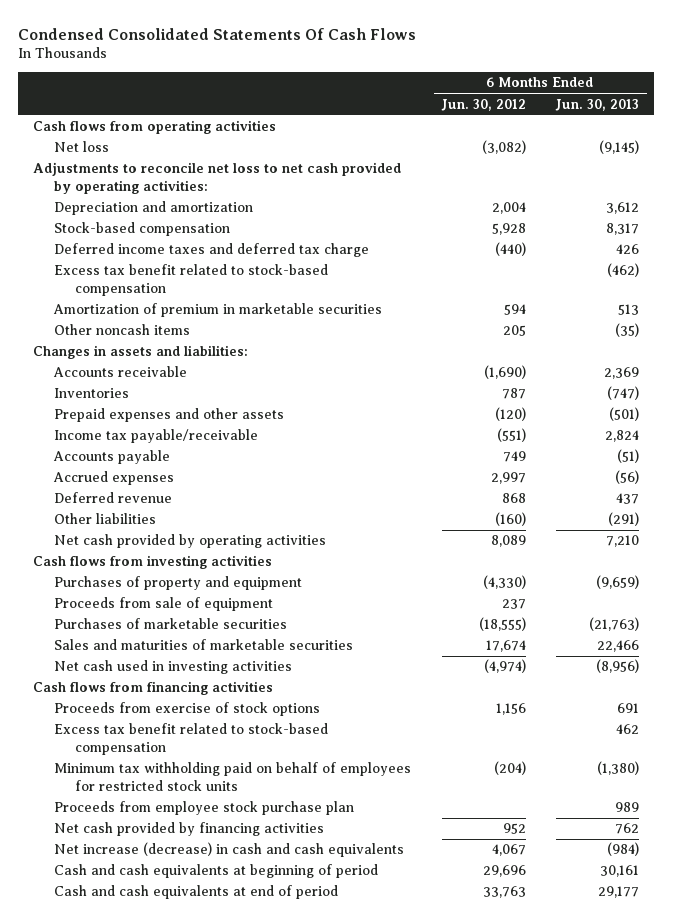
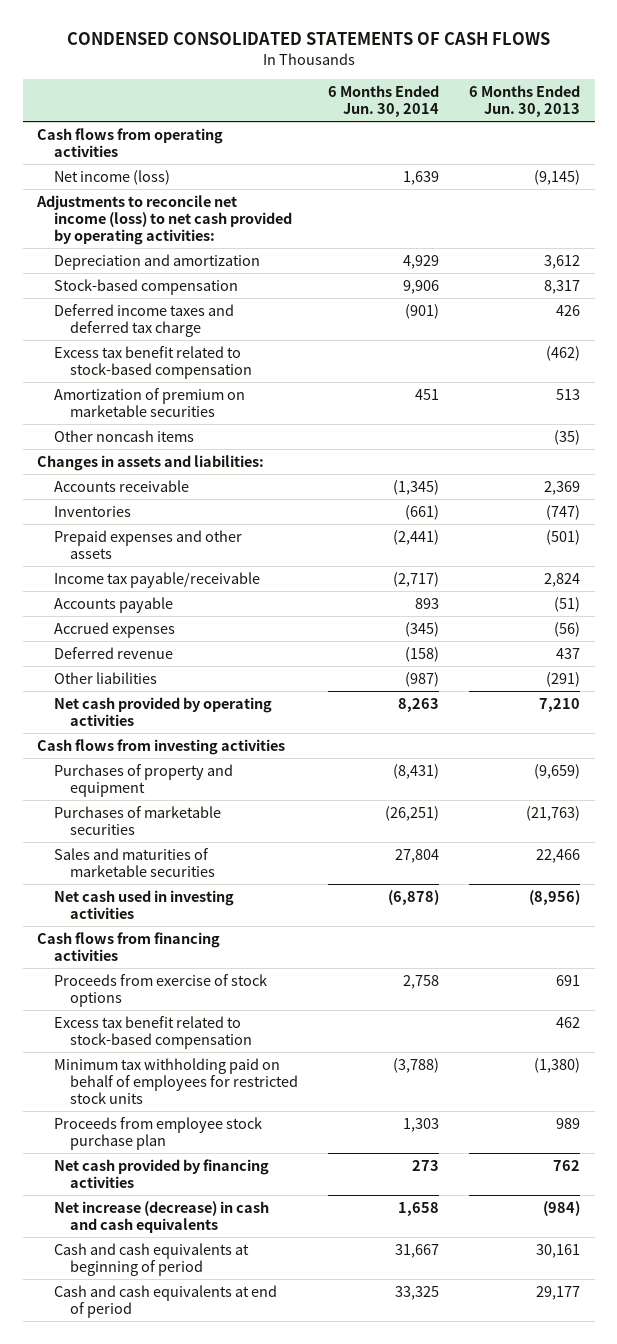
[18,27,417,40] Condensed Consolidated Statements Of Cash Flows -> [66,32,550,46] CONDENSED CONSOLIDATED STATEMENTS OF CASH FLOWS
[440,98,526,111] Jun. 30, 2012 -> none
none -> [328,85,440,118] 6 Months Ended Jun. 30, 2014
[54,141,110,153] Net loss -> [53,169,170,185] Net income (loss)
[33,162,402,195] Adjustments to reconcile net loss to net cash provided by operating activities: -> [36,194,292,246] Adjustments to reconcile net income (loss) to net cash provided by operating activities:
[53,303,383,318] Amortization of premium in marketable securities -> [53,387,245,417] Amortization of premium on marketable securities
[54,597,274,612] Proceeds from sale of equipment -> none

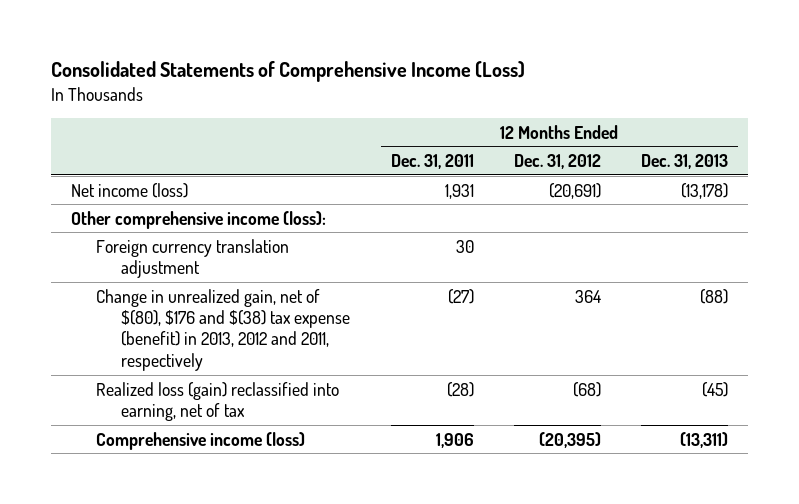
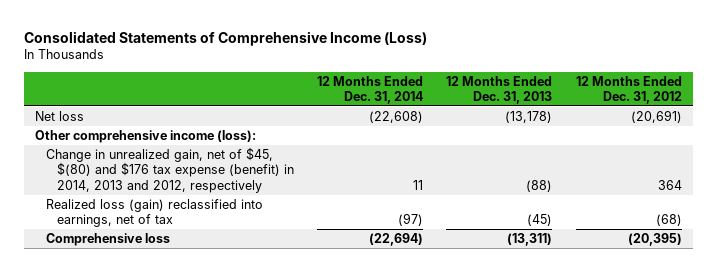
[390,153,474,169] Dec. 31, 2011 -> none
none -> [317,75,424,104] 12 Months Ended Dec. 31, 2014
[70,182,188,198] Net income (loss) -> [35,110,85,121] Net loss
[96,238,290,278] Foreign currency translation adjustment -> none
[96,288,351,371] Change in unrealized gain, net of $(80), $176 and $(38) tax expense (benefit) in 2013, 2012 and 2011, respectively -> [46,146,294,193] Change in unrealized gain, net of $45, $(80) and $176 tax expense (benefit) in 2014, 2013 and 2012, respectively
[96,381,340,421] Realized loss (gain) reclassified into earning, net of tax -> [46,198,264,228] Realized loss (gain) reclassified into earnings, net of tax
[96,431,306,450] Comprehensive income (loss) -> [46,232,171,246] Comprehensive loss

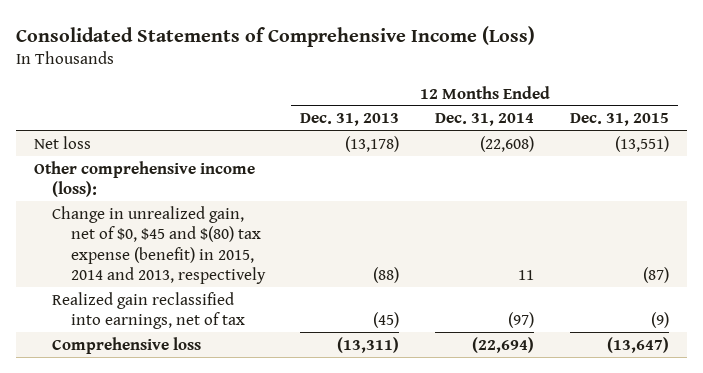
[575,75,682,104] 12 Months Ended Dec. 31, 2012 -> none
none -> [570,113,670,127] Dec. 31, 2015
[46,146,294,193] Change in unrealized gain, net of $45, $(80) and $176 tax expense (benefit) in 2014, 2013 and 2012, respectively -> [52,205,266,285] Change in unrealized gain, net of $0, $45 and $(80) tax expense (benefit) in 2015, 2014 and 2013, respectively
[46,198,264,228] Realized loss (gain) reclassified into earnings, net of tax -> [52,291,245,330] Realized gain reclassified into earnings, net of tax

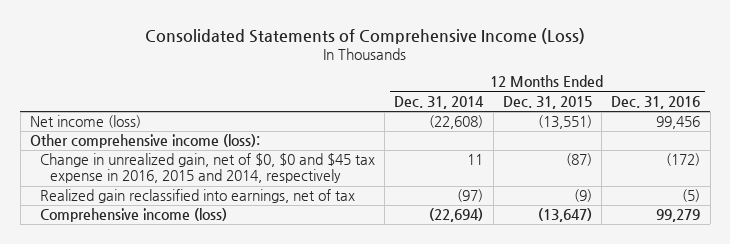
[300,113,400,127] Dec. 31, 2013 -> none
none -> [611,95,701,109] Dec. 31, 2016
[33,135,91,149] Net loss -> [30,115,142,129] Net income (loss)
[52,205,266,285] Change in unrealized gain, net of $0, $45 and $(80) tax expense (benefit) in 2015, 2014 and 2013, respectively -> [40,153,376,184] Change in unrealized gain, net of $0, $0 and $45 tax expense in 2016, 2015 and 2014, respectively
[52,336,202,354] Comprehensive loss -> [40,208,228,223] Comprehensive income (loss)

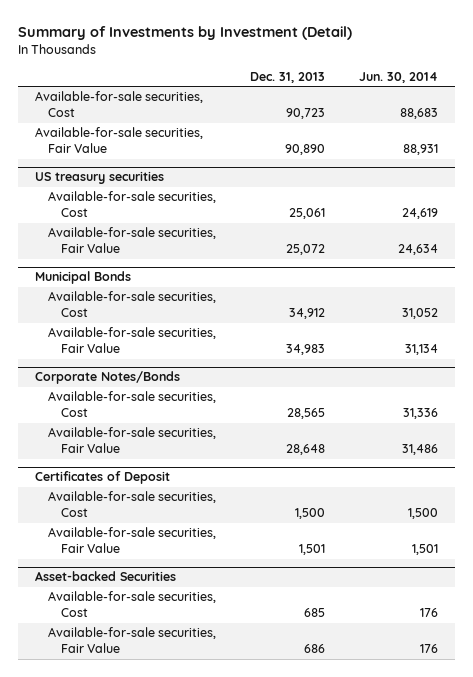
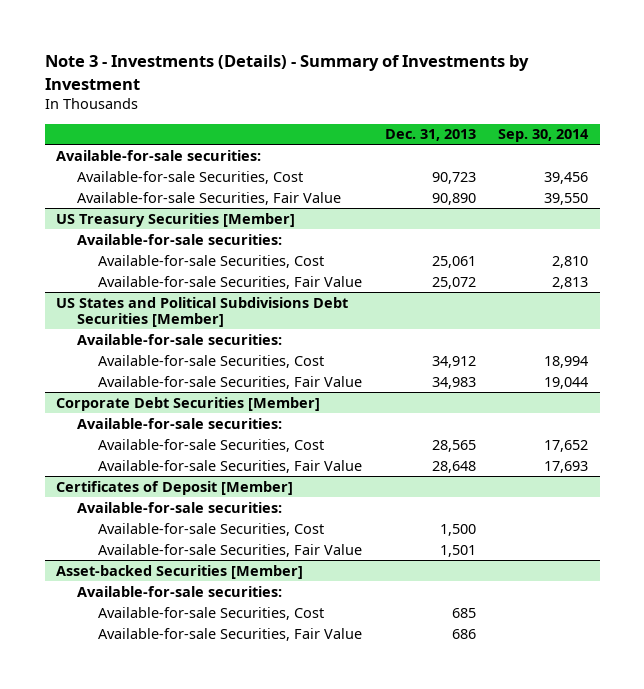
[17,26,352,41] Summary of Investments by Investment (Detail) -> [44,55,529,90] Note 3 - Investments (Details) - Summary of Investments by Investment
[359,72,439,84] Jun. 30, 2014 -> none
none -> [498,129,590,143] Sep. 30, 2014
[34,271,131,285] Municipal Bonds -> none
[34,371,180,385] Corporate Notes/Bonds -> none
none -> [56,149,262,161] Available-for-sale securities:
[34,91,203,118] Available-for-sale securities, Cost -> [77,170,304,184] Available-for-sale Securities, Cost
[34,127,203,154] Available-for-sale securities, Fair Value -> [77,191,342,205] Available-for-sale Securities, Fair Value
[34,171,164,185] US treasury securities -> [56,212,296,227] US Treasury Securities [Member]
none -> [77,233,283,245] Available-for-sale securities:
[47,191,216,218] Available-for-sale securities, Cost -> [98,254,325,268] Available-for-sale Securities, Cost
[47,227,216,254] Available-for-sale securities, Fair Value -> [98,275,363,289] Available-for-sale Securities, Fair Value
none -> [56,296,349,328] US States and Political Subdivisions Debt Securities [Member]
none -> [77,333,283,345] Available-for-sale securities:
[47,291,216,318] Available-for-sale securities, Cost -> [98,354,325,368] Available-for-sale Securities, Cost
[47,327,216,354] Available-for-sale securities, Fair Value -> [98,375,363,389] Available-for-sale Securities, Fair Value
none -> [56,396,321,411] Corporate Debt Securities [Member]
none -> [77,417,283,429] Available-for-sale securities:
[47,391,216,418] Available-for-sale securities, Cost -> [98,438,325,452] Available-for-sale Securities, Cost
[47,427,216,454] Available-for-sale securities, Fair Value -> [98,459,363,473] Available-for-sale Securities, Fair Value
[34,471,170,485] Certificates of Deposit -> [56,480,294,495] Certificates of Deposit [Member]
none -> [77,501,283,513] Available-for-sale securities:
[47,491,216,518] Available-for-sale securities, Cost -> [98,522,325,536] Available-for-sale Securities, Cost
[47,527,216,554] Available-for-sale securities, Fair Value -> [98,543,363,557] Available-for-sale Securities, Fair Value
[34,571,176,582] Asset-backed Securities -> [56,564,304,579] Asset-backed Securities [Member]
none -> [77,585,283,597] Available-for-sale securities:
[47,591,216,618] Available-for-sale securities, Cost -> [98,606,325,620] Available-for-sale Securities, Cost
[47,627,216,654] Available-for-sale securities, Fair Value -> [98,627,363,641] Available-for-sale Securities, Fair Value

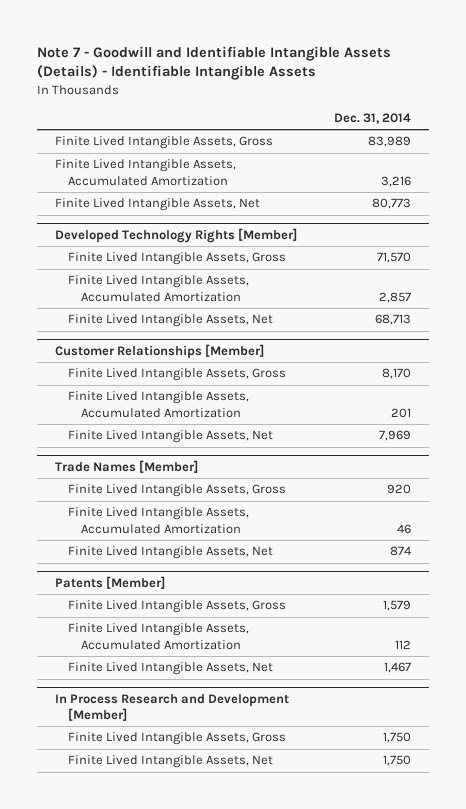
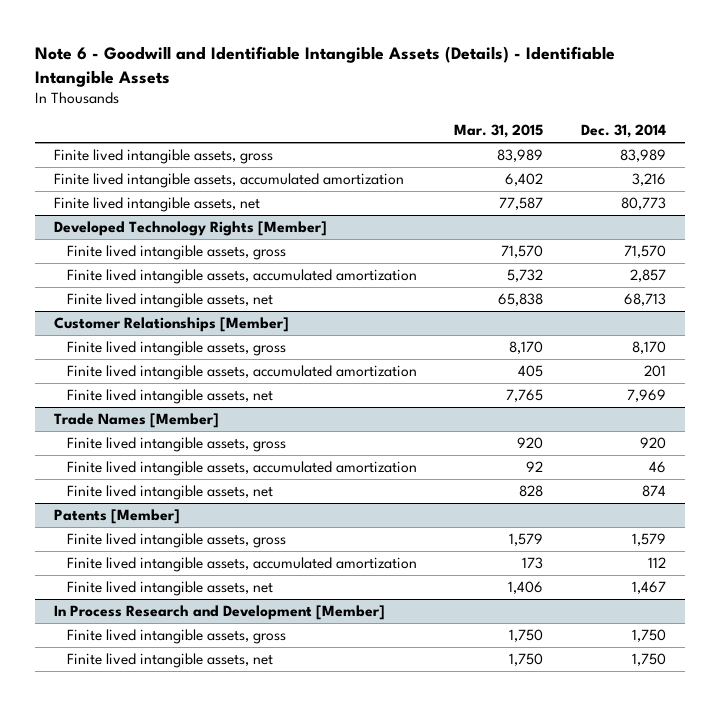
[36,45,391,81] Note 7 - Goodwill and Identifiable Intangible Assets (Details) - Identifiable Intangible Assets -> [35,45,616,87] Note 6 - Goodwill and Identifiable Intangible Assets (Details) - Identifiable Intangible Assets
none -> [454,124,544,139] Mar. 31, 2015
[55,136,274,150] Finite Lived Intangible Assets, Gross -> [53,148,273,164] Finite lived intangible assets, gross
[55,159,237,186] Finite Lived Intangible Assets, Accumulated Amortization -> [53,172,404,188] Finite lived intangible assets, accumulated amortization
[55,198,261,212] Finite Lived Intangible Assets, Net -> [53,196,260,212] Finite lived intangible assets, net
[67,252,286,266] Finite Lived Intangible Assets, Gross -> [66,244,286,260] Finite lived intangible assets, gross
[67,275,249,302] Finite Lived Intangible Assets, Accumulated Amortization -> [66,268,417,284] Finite lived intangible assets, accumulated amortization
[67,314,273,328] Finite Lived Intangible Assets, Net -> [66,292,273,308] Finite lived intangible assets, net
[67,368,286,382] Finite Lived Intangible Assets, Gross -> [66,340,286,356] Finite lived intangible assets, gross
[67,391,249,418] Finite Lived Intangible Assets, Accumulated Amortization -> [66,364,417,380] Finite lived intangible assets, accumulated amortization
[67,430,273,444] Finite Lived Intangible Assets, Net -> [66,388,273,404] Finite lived intangible assets, net
[67,484,286,498] Finite Lived Intangible Assets, Gross -> [66,436,286,452] Finite lived intangible assets, gross
[67,507,249,534] Finite Lived Intangible Assets, Accumulated Amortization -> [66,460,417,476] Finite lived intangible assets, accumulated amortization
[67,546,273,560] Finite Lived Intangible Assets, Net -> [66,484,273,500] Finite lived intangible assets, net
[67,600,286,614] Finite Lived Intangible Assets, Gross -> [66,532,286,548] Finite lived intangible assets, gross
[67,623,249,650] Finite Lived Intangible Assets, Accumulated Amortization -> [66,556,417,572] Finite lived intangible assets, accumulated amortization
[67,662,273,676] Finite Lived Intangible Assets, Net -> [66,580,273,596] Finite lived intangible assets, net
[67,732,286,746] Finite Lived Intangible Assets, Gross -> [66,628,286,644] Finite lived intangible assets, gross
[67,755,273,769] Finite Lived Intangible Assets, Net -> [66,652,273,668] Finite lived intangible assets, net

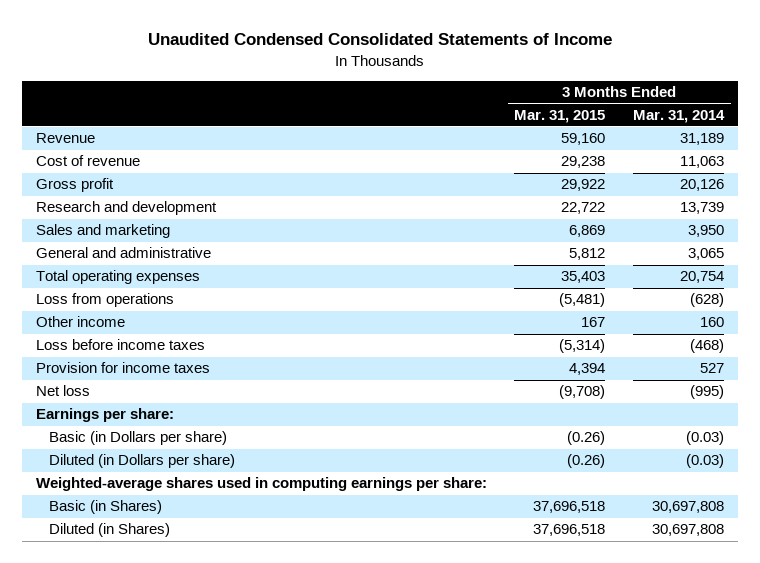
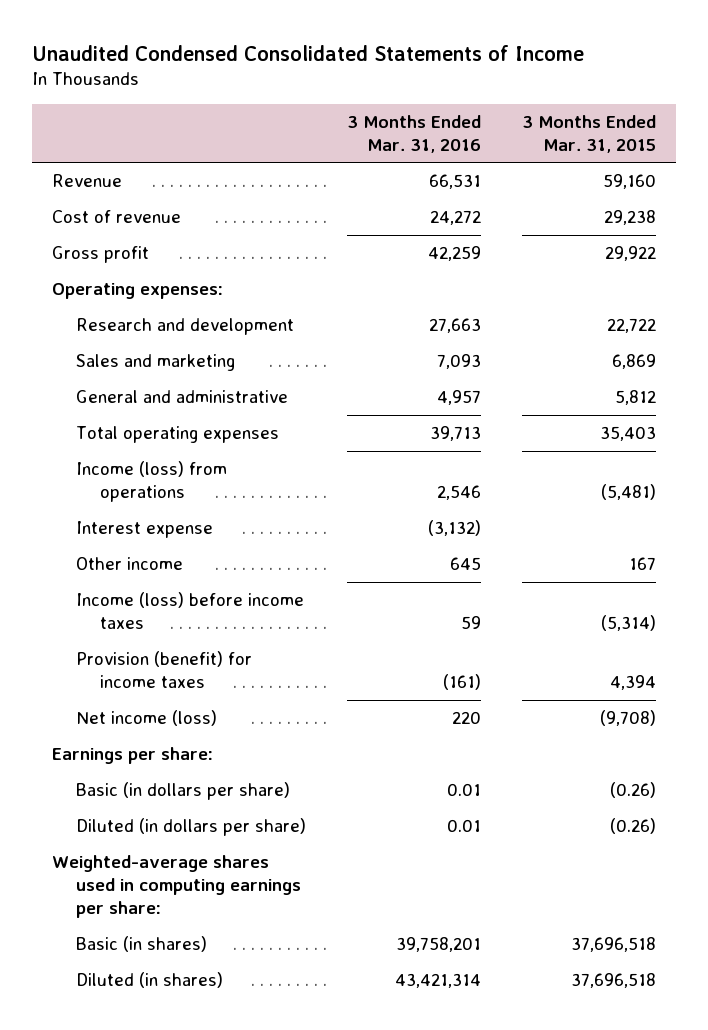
[632,109,725,123] Mar. 31, 2014 -> none
none -> [347,114,482,153] 3 Months Ended Mar. 31, 2016
none -> [52,283,224,300] Operating expenses:
[35,293,174,308] Loss from operations -> [76,461,228,503] Income (loss) from operations
none -> [76,521,214,539] Interest expense
[35,339,205,351] Loss before income taxes -> [76,592,305,630] Income (loss) before income taxes
[35,362,210,374] Provision for income taxes -> [76,651,253,689] Provision (benefit) for income taxes
[35,385,90,397] Net loss -> [76,710,218,727] Net income (loss)
[48,431,227,446] Basic (in Dollars per share) -> [76,782,291,801] Basic (in dollars per share)
[48,454,235,469] Diluted (in Dollars per share) -> [76,818,307,837] Diluted (in dollars per share)
[48,500,162,515] Basic (in Shares) -> [76,936,208,953] Basic (in shares)
[48,523,170,538] Diluted (in Shares) -> [76,972,224,989] Diluted (in shares)

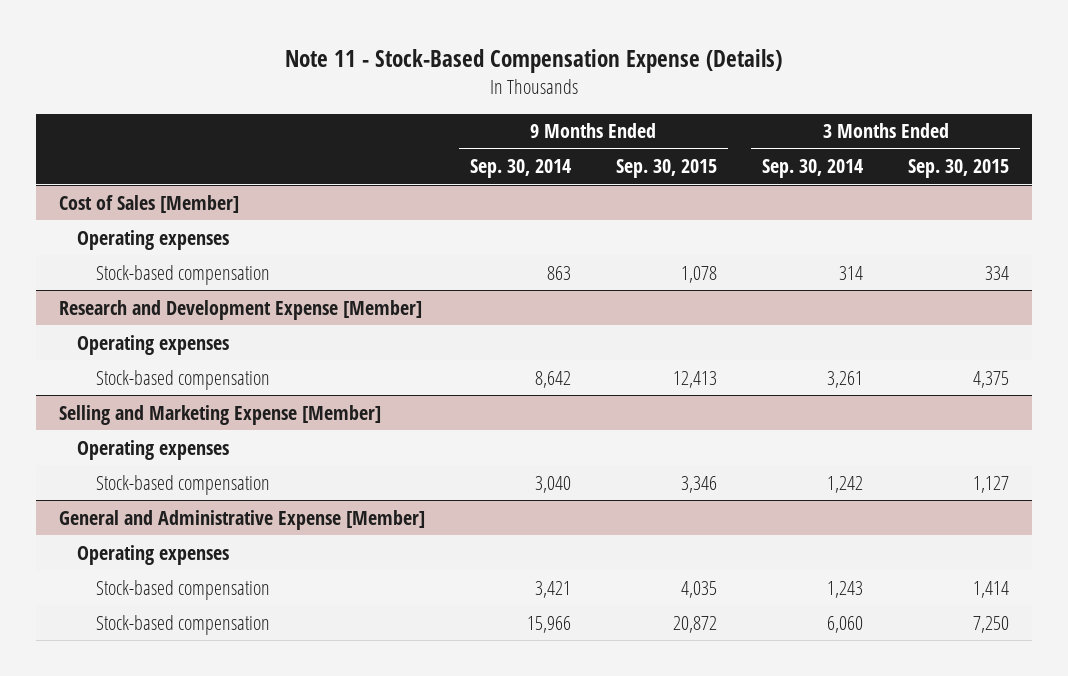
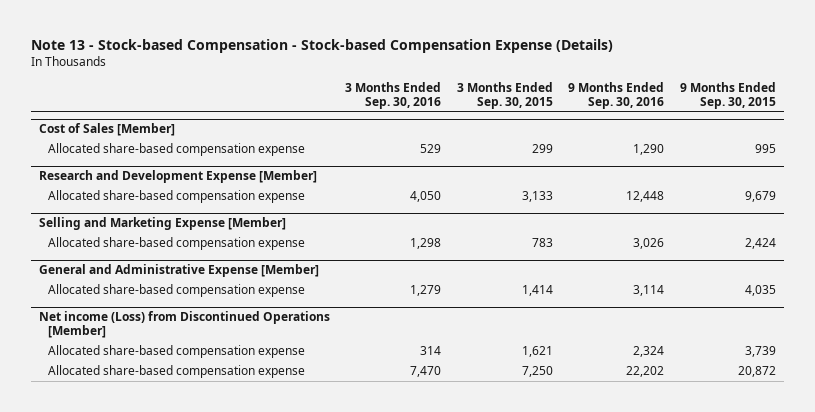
[284,49,782,74] Note 11 - Stock-Based Compensation Expense (Details) -> [30,38,613,53] Note 13 - Stock-based Compensation - Stock-based Compensation Expense (Details)
[469,159,571,179] Sep. 30, 2014 -> none
[762,159,864,179] Sep. 30, 2014 -> none
none -> [345,81,442,109] 3 Months Ended Sep. 30, 2016
none -> [568,81,665,109] 9 Months Ended Sep. 30, 2016
[77,229,230,250] Operating expenses -> none
[96,264,271,285] Stock-based compensation -> [48,143,306,157] Allocated share-based compensation expense
[680,265,717,283] 1,078 -> [754,144,776,154] 995
[985,265,1010,280] 334 -> [531,144,553,154] 299
[77,334,230,355] Operating expenses -> none
[96,369,271,390] Stock-based compensation -> [48,190,306,204] Allocated share-based compensation expense
[672,370,717,388] 12,413 -> [744,191,776,203] 9,679
[973,370,1010,388] 4,375 -> [521,191,553,203] 3,133
[77,439,230,460] Operating expenses -> none
[96,474,271,495] Stock-based compensation -> [48,237,306,251] Allocated share-based compensation expense
[680,475,717,493] 3,346 -> [744,238,776,250] 2,424
[973,475,1010,493] 1,127 -> [531,238,553,248] 783
[77,544,230,565] Operating expenses -> none
[96,579,271,600] Stock-based compensation -> [48,284,306,298] Allocated share-based compensation expense
none -> [38,311,330,339] Net income (Loss) from Discontinued Operations [Member]
[96,614,271,635] Stock-based compensation -> [48,345,306,359] Allocated share-based compensation expense
[672,615,717,633] 20,872 -> [744,346,776,358] 3,739
[973,615,1010,633] 7,250 -> [521,346,553,358] 1,621
none -> [48,365,306,379] Allocated share-based compensation expense

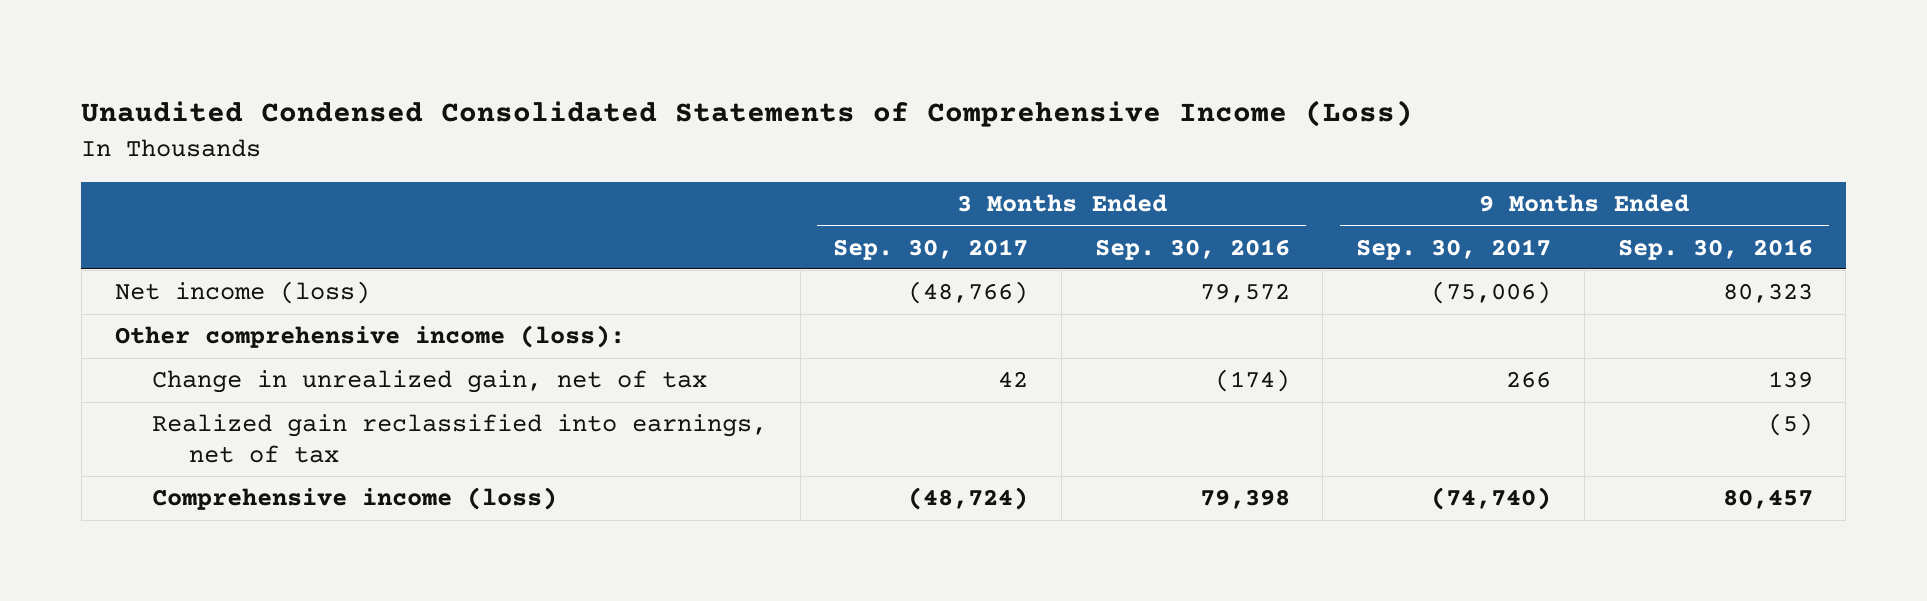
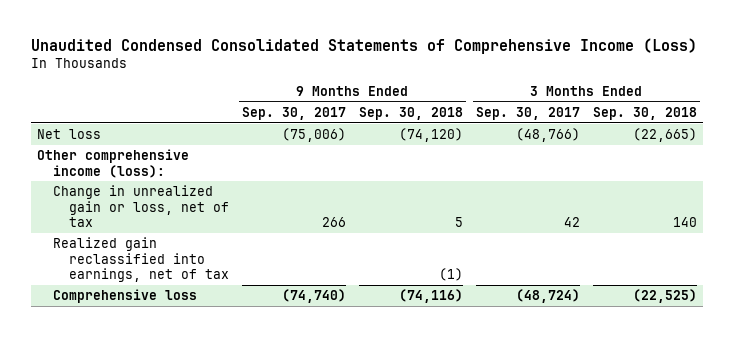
[1094,238,1290,260] Sep. 30, 2016 -> none
[1617,238,1813,260] Sep. 30, 2016 -> none
none -> [358,106,463,120] Sep. 30, 2018
none -> [592,106,697,120] Sep. 30, 2018
[114,281,370,305] Net income (loss) -> [37,129,102,140] Net loss
[152,370,708,394] Change in unrealized gain, net of tax -> [53,185,229,227] Change in unrealized gain or loss, net of tax
[152,487,558,511] Comprehensive income (loss) -> [53,289,198,304] Comprehensive loss

